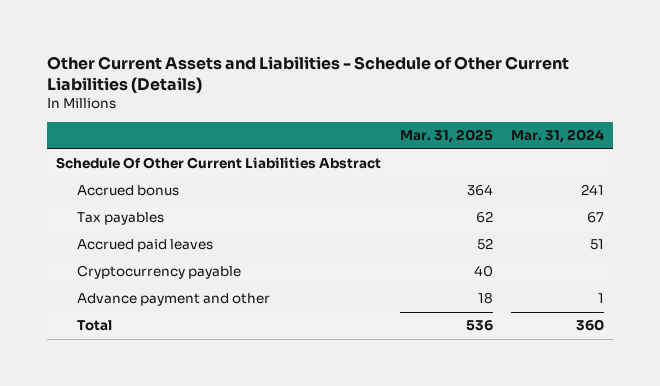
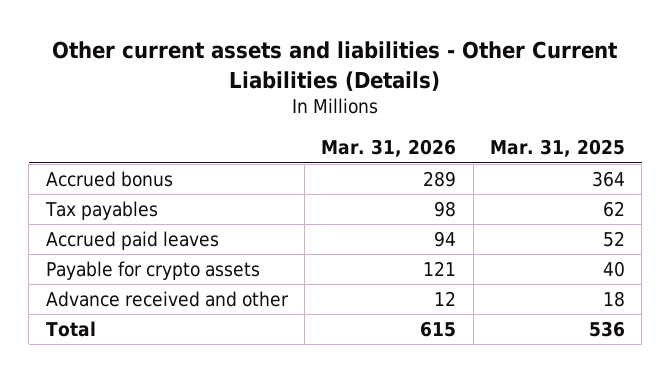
[47,55,570,93] Other Current Assets and Liabilities - Schedule of Other Current Liabilities (Details) -> [52,41,619,91] Other current assets and liabilities - Other Current Liabilities (Details)
[510,129,604,144] Mar. 31, 2024 -> none
none -> [321,139,457,158] Mar. 31, 2026
[56,157,382,170] Schedule Of Other Current Liabilities Abstract -> none
[76,265,241,280] Cryptocurrency payable -> [45,261,260,281] Payable for crypto assets
[76,293,270,307] Advance payment and other -> [45,291,289,308] Advance received and other

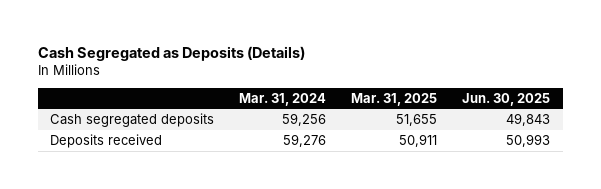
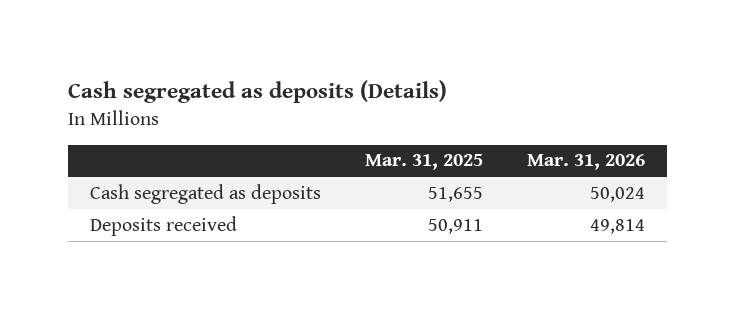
[37,45,305,61] Cash Segregated as Deposits (Details) -> [67,80,447,104] Cash segregated as deposits (Details)
[239,92,327,106] Mar. 31, 2024 -> none
[462,92,551,106] Jun. 30, 2025 -> none
none -> [527,154,646,171] Mar. 31, 2026
[50,112,215,127] Cash segregated deposits -> [89,183,321,204] Cash segregated as deposits

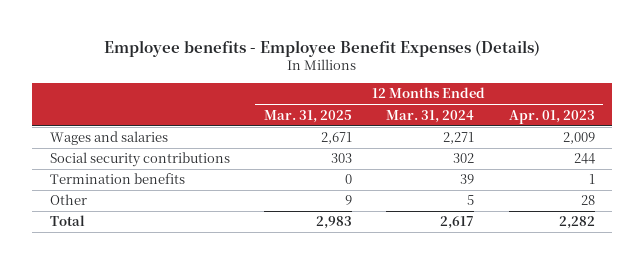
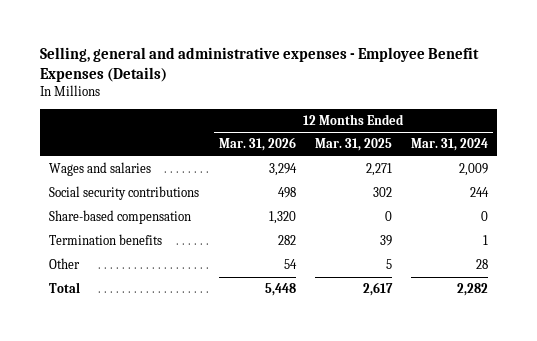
[104,39,541,57] Employee benefits - Employee Benefit Expenses (Details) -> [39,47,479,82] Selling, general and administrative expenses - Employee Benefit Expenses (Details)
[508,109,595,124] Apr. 01, 2023 -> none
none -> [218,137,296,152] Mar. 31, 2026
[320,132,352,145] 2,671 -> [365,163,392,177] 2,271
[443,132,475,145] 2,271 -> [458,163,488,177] 2,009
[330,153,352,164] 303 -> [372,187,392,198] 302
[453,153,475,164] 302 -> [469,187,489,198] 244
none -> [49,210,192,225] Share-based compensation
[344,174,352,185] 0 -> [379,235,392,247] 39
[460,174,475,185] 39 -> [482,235,488,246] 1
[344,195,352,206] 9 -> [385,259,392,270] 5
[467,195,475,206] 5 -> [475,259,488,270] 28
[315,216,352,230] 2,983 -> [362,282,393,297] 2,617
[440,216,475,230] 2,617 -> [456,283,488,297] 2,282

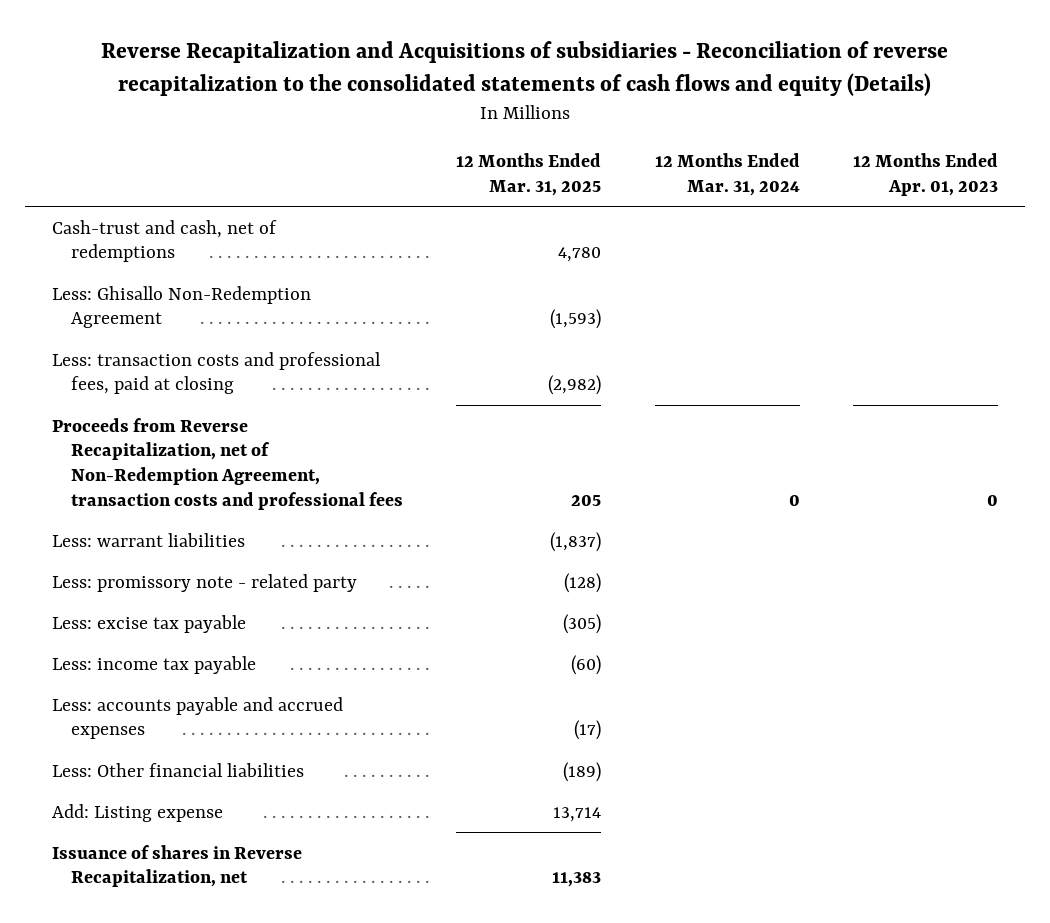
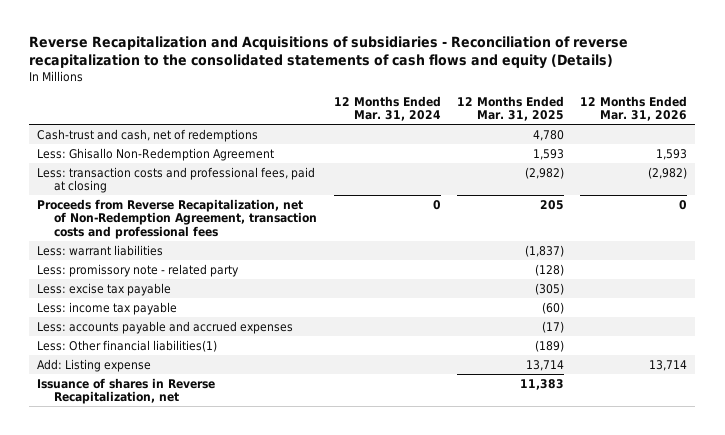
[853,152,999,196] 12 Months Ended Apr. 01, 2023 -> none
none -> [580,95,688,122] 12 Months Ended Mar. 31, 2026
[550,309,602,330] (1,593) -> [532,148,564,160] 1,593
[51,762,304,777] Less: Other financial liabilities -> [37,339,218,352] Less: Other financial liabilities(1)

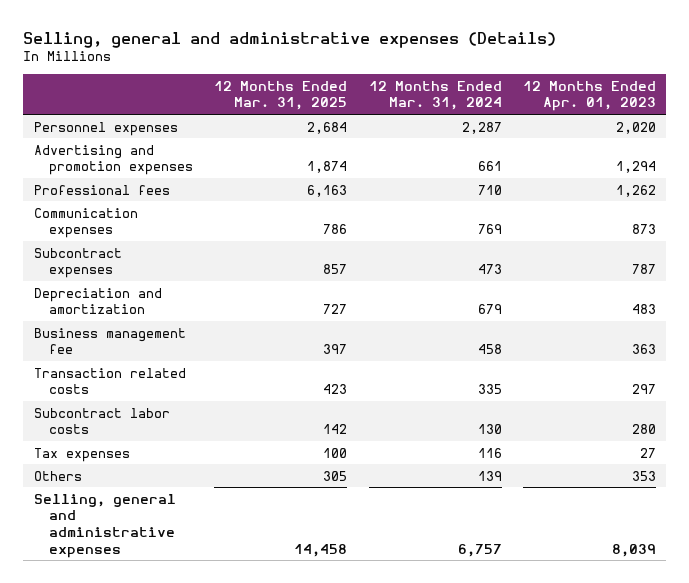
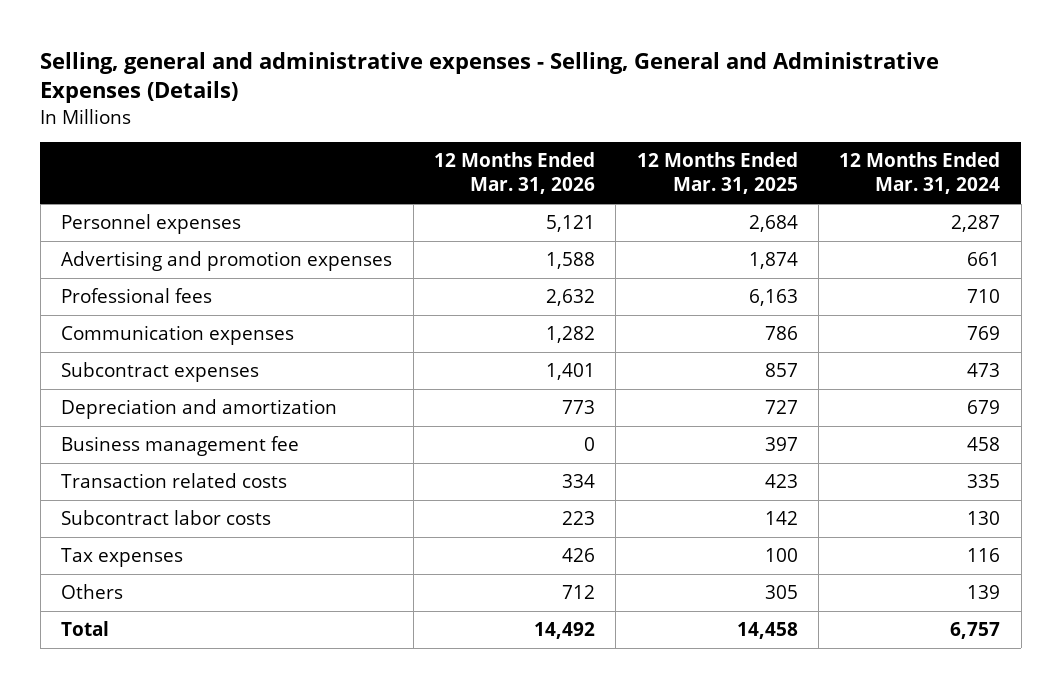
[23,31,557,48] Selling, general and administrative expenses (Details) -> [40,52,940,104] Selling, general and administrative expenses - Selling, General and Administrative Expenses (Details)
[522,80,656,112] 12 Months Ended Apr. 01, 2023 -> none
none -> [433,152,595,195] 12 Months Ended Mar. 31, 2026
[33,493,176,558] Selling, general and administrative expenses -> [61,621,110,637] Total

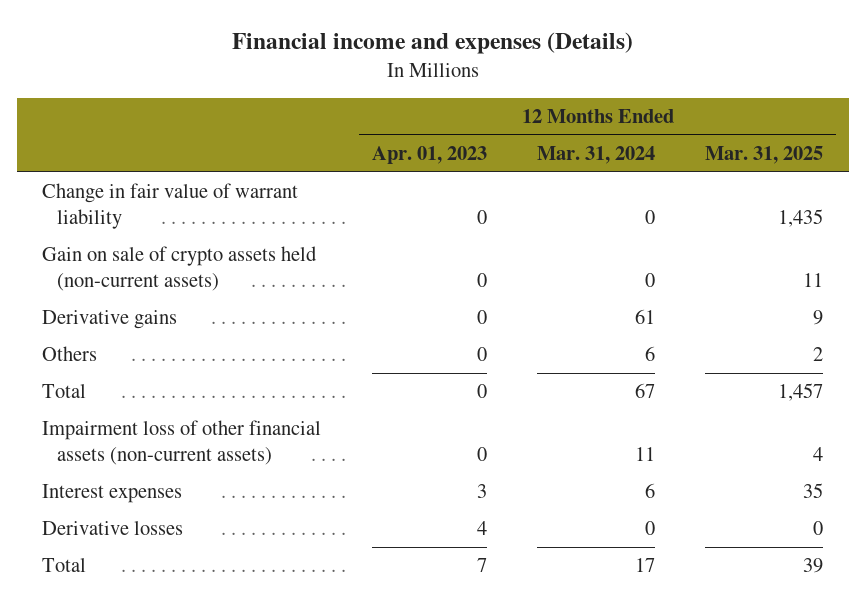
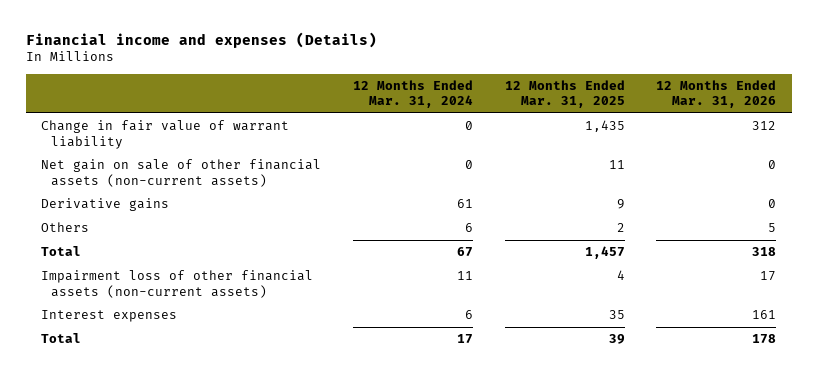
[371,145,487,164] Apr. 01, 2023 -> none
none -> [656,79,777,109] 12 Months Ended Mar. 31, 2026
[42,246,318,292] Gain on sale of crypto assets held (non-current assets) -> [41,159,322,187] Net gain on sale of other financial assets (non-current assets)
[42,521,184,536] Derivative losses -> none

